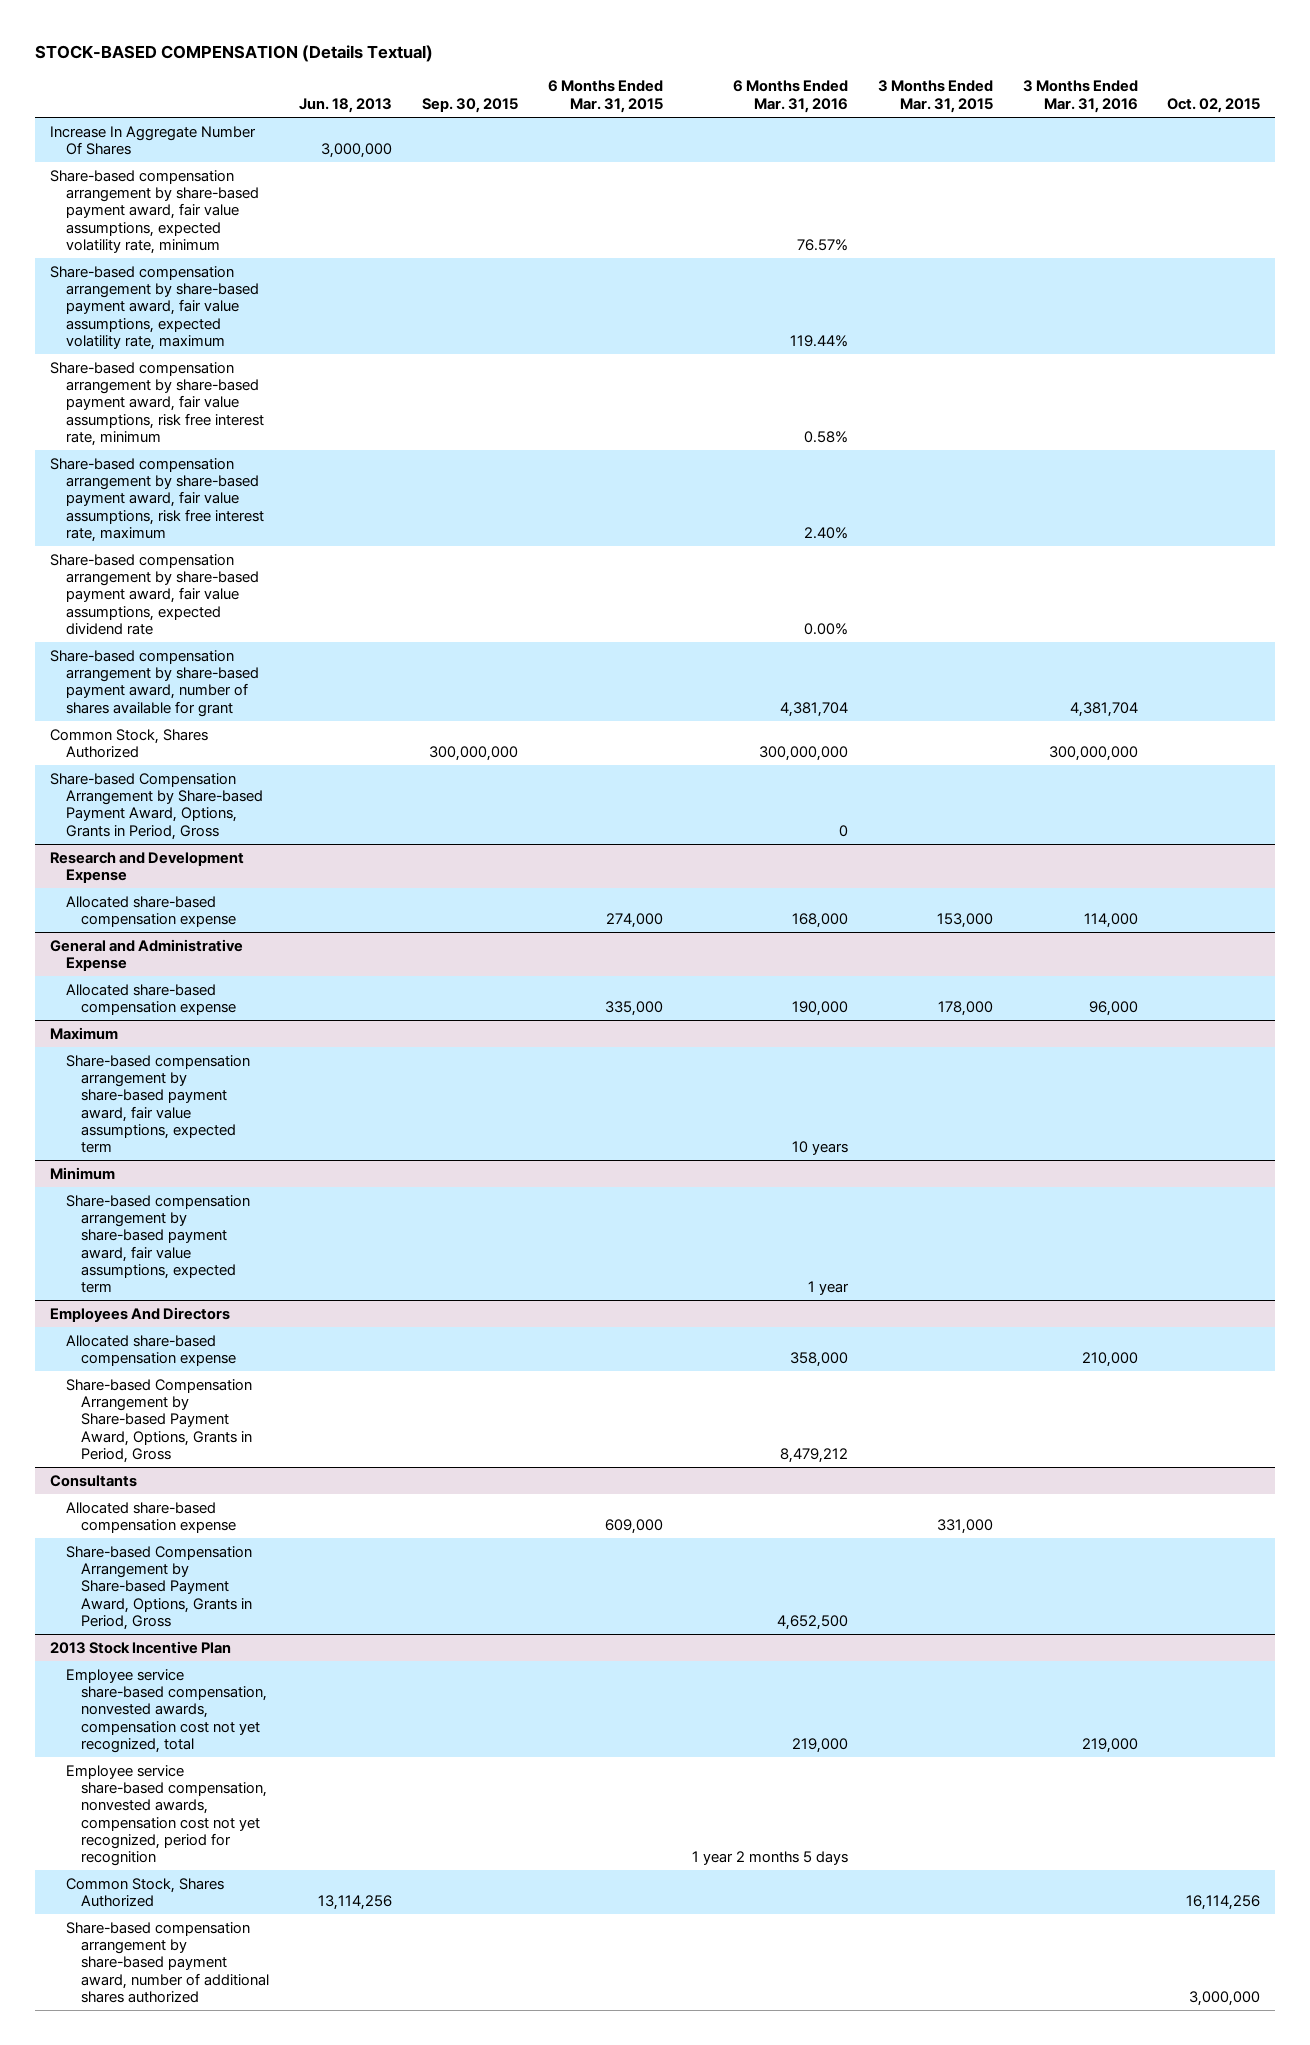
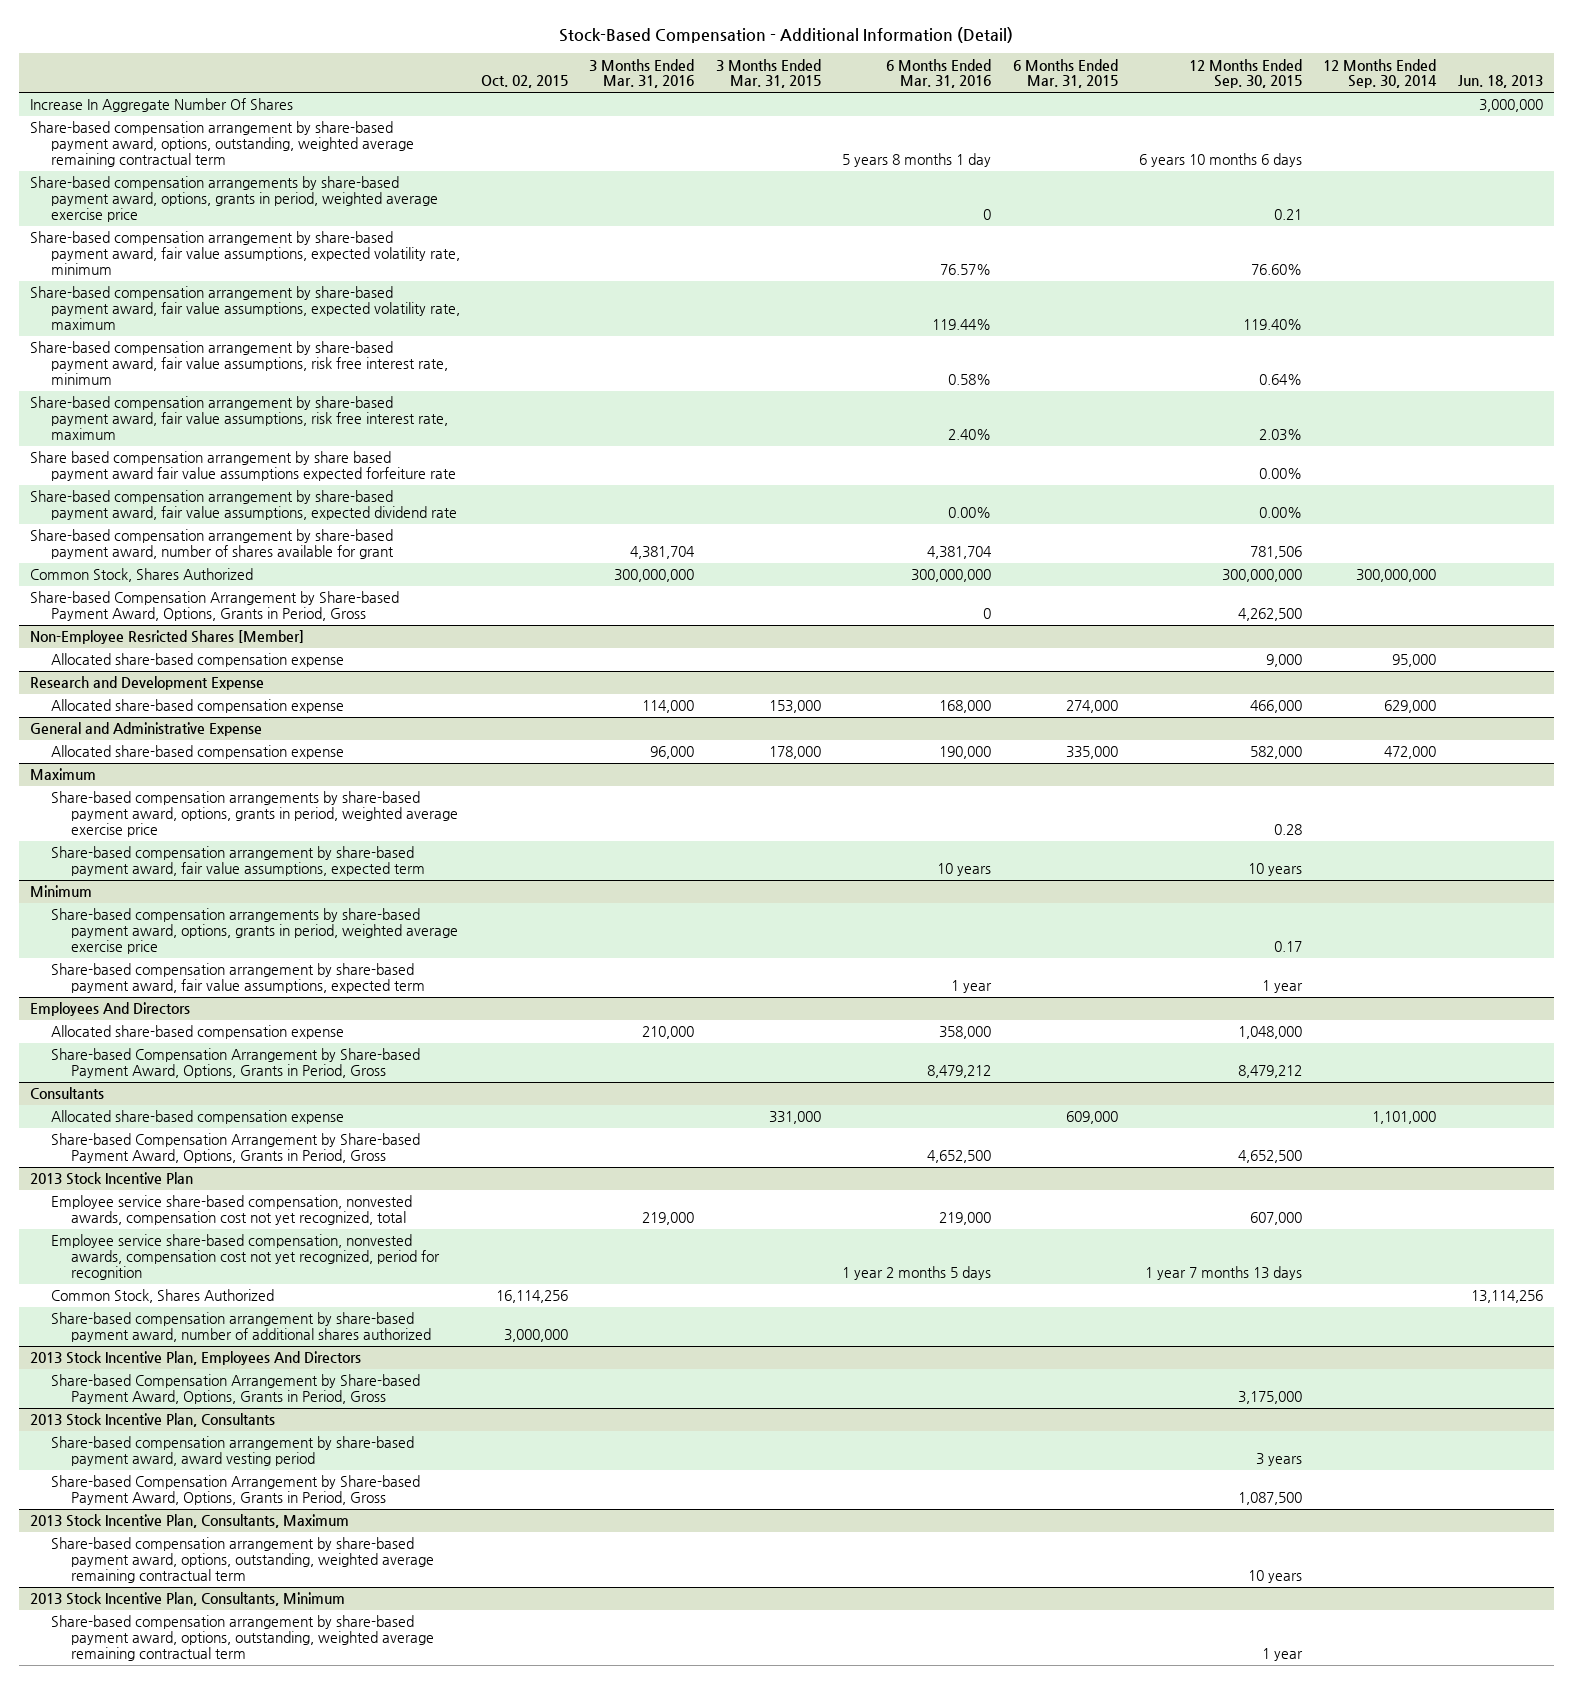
[34,44,433,62] STOCK-BASED COMPENSATION (Details Textual) -> [559,26,1014,43] Stock-Based Compensation - Additional Information (Detail)
[421,97,518,113] Sep. 30, 2015 -> none
none -> [1188,58,1302,89] 12 Months Ended Sep. 30, 2015
none -> [1323,58,1438,89] 12 Months Ended Sep. 30, 2014
none -> [29,121,414,167] Share-based compensation arrangement by share-based payment award, options, outstanding, weighted average remaining contractual term
none -> [29,176,438,222] Share-based compensation arrangements by share-based payment award, options, grants in period, weighted average exercise price
none -> [29,451,456,482] Share based compensation arrangement by share based payment award fair value assumptions expected forfeiture rate
none -> [29,630,304,645] Non-Employee Resricted Shares [Member]
none -> [50,653,344,668] Allocated share-based compensation expense
none -> [50,791,459,837] Share-based compensation arrangements by share-based payment award, options, grants in period, weighted average exercise price
none -> [50,908,459,954] Share-based compensation arrangements by share-based payment award, options, grants in period, weighted average exercise price
none -> [29,1351,361,1366] 2013 Stock Incentive Plan, Employees And Directors
none -> [50,1374,420,1405] Share-based Compensation Arrangement by Share-based Payment Award, Options, Grants in Period, Gross
none -> [29,1413,275,1428] 2013 Stock Incentive Plan, Consultants
none -> [50,1436,414,1467] Share-based compensation arrangement by share-based payment award, award vesting period
none -> [50,1475,420,1506] Share-based Compensation Arrangement by Share-based Payment Award, Options, Grants in Period, Gross
none -> [29,1514,349,1529] 2013 Stock Incentive Plan, Consultants, Maximum
none -> [50,1537,435,1583] Share-based compensation arrangement by share-based payment award, options, outstanding, weighted average remaining contractual term
none -> [29,1592,345,1607] 2013 Stock Incentive Plan, Consultants, Minimum
none -> [50,1615,435,1661] Share-based compensation arrangement by share-based payment award, options, outstanding, weighted average remaining contractual term

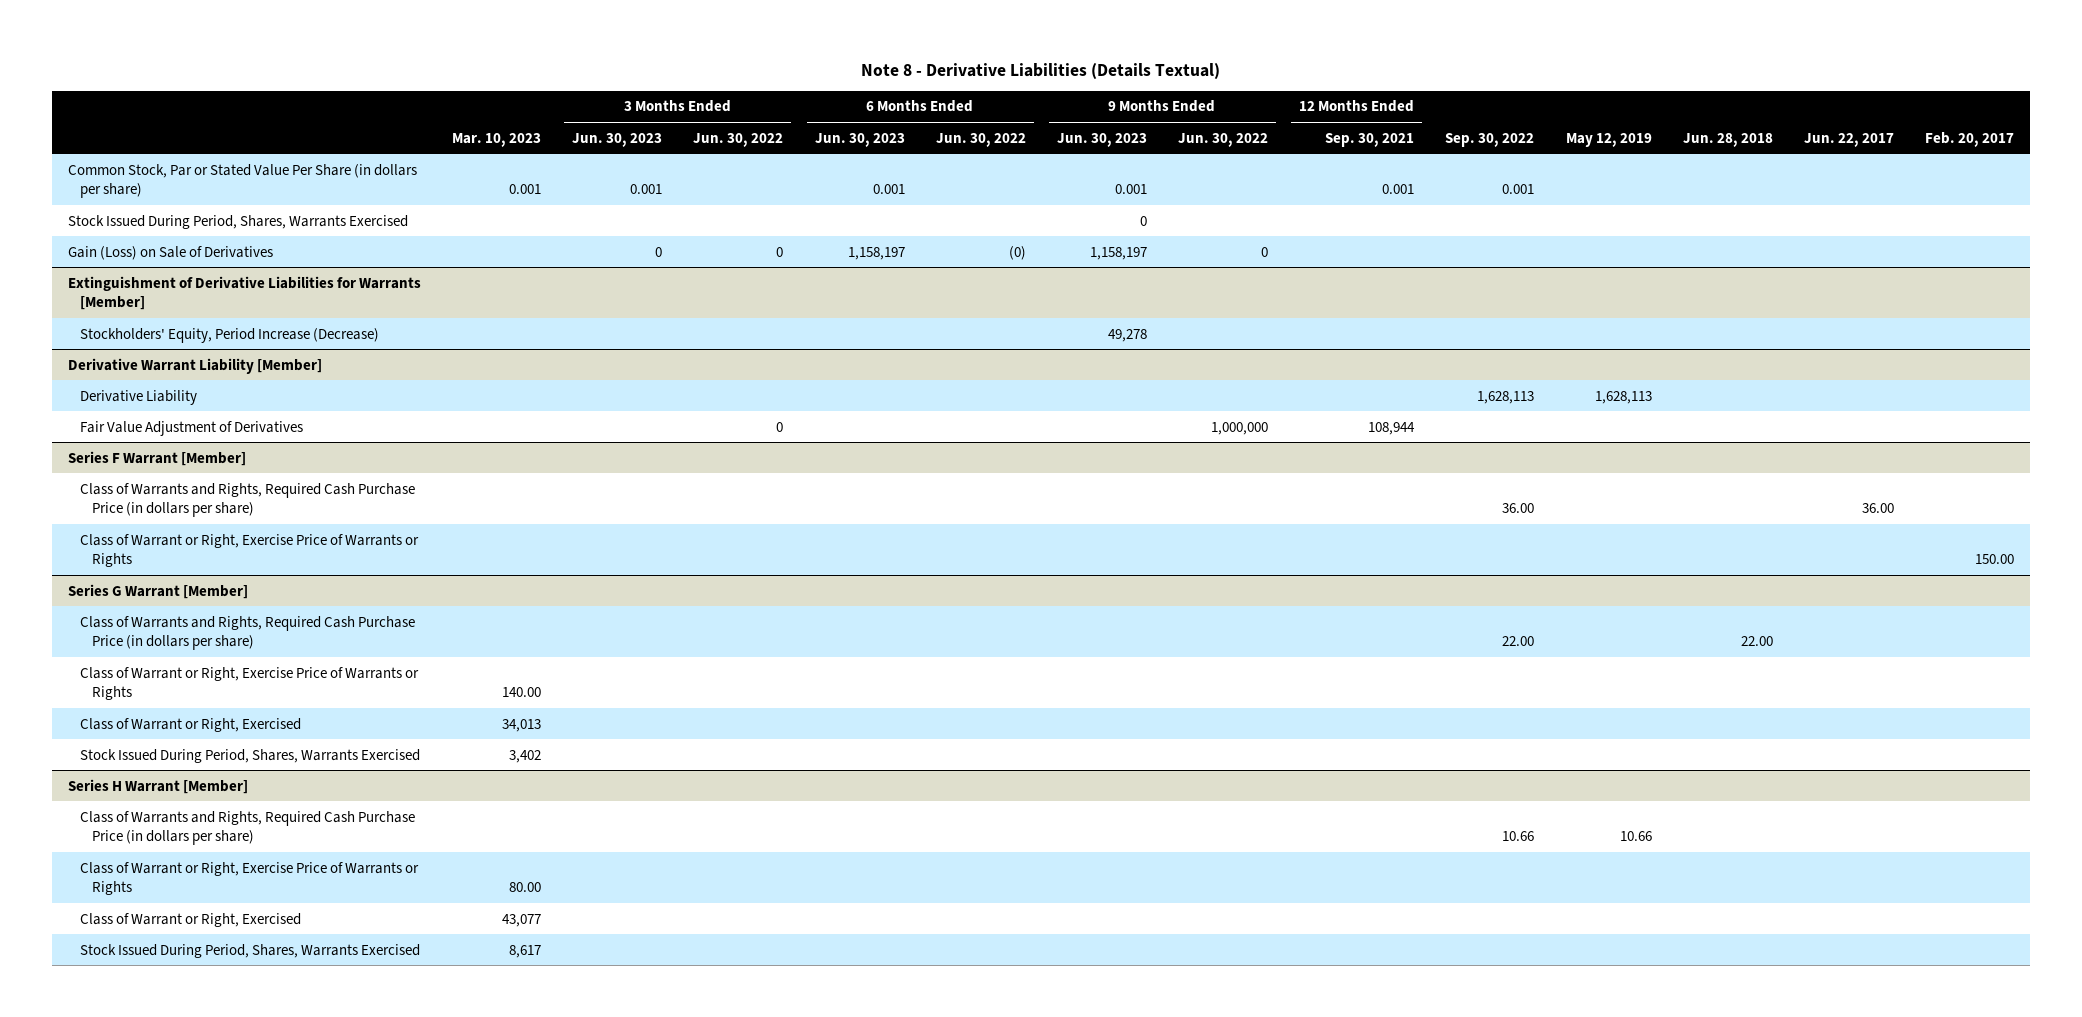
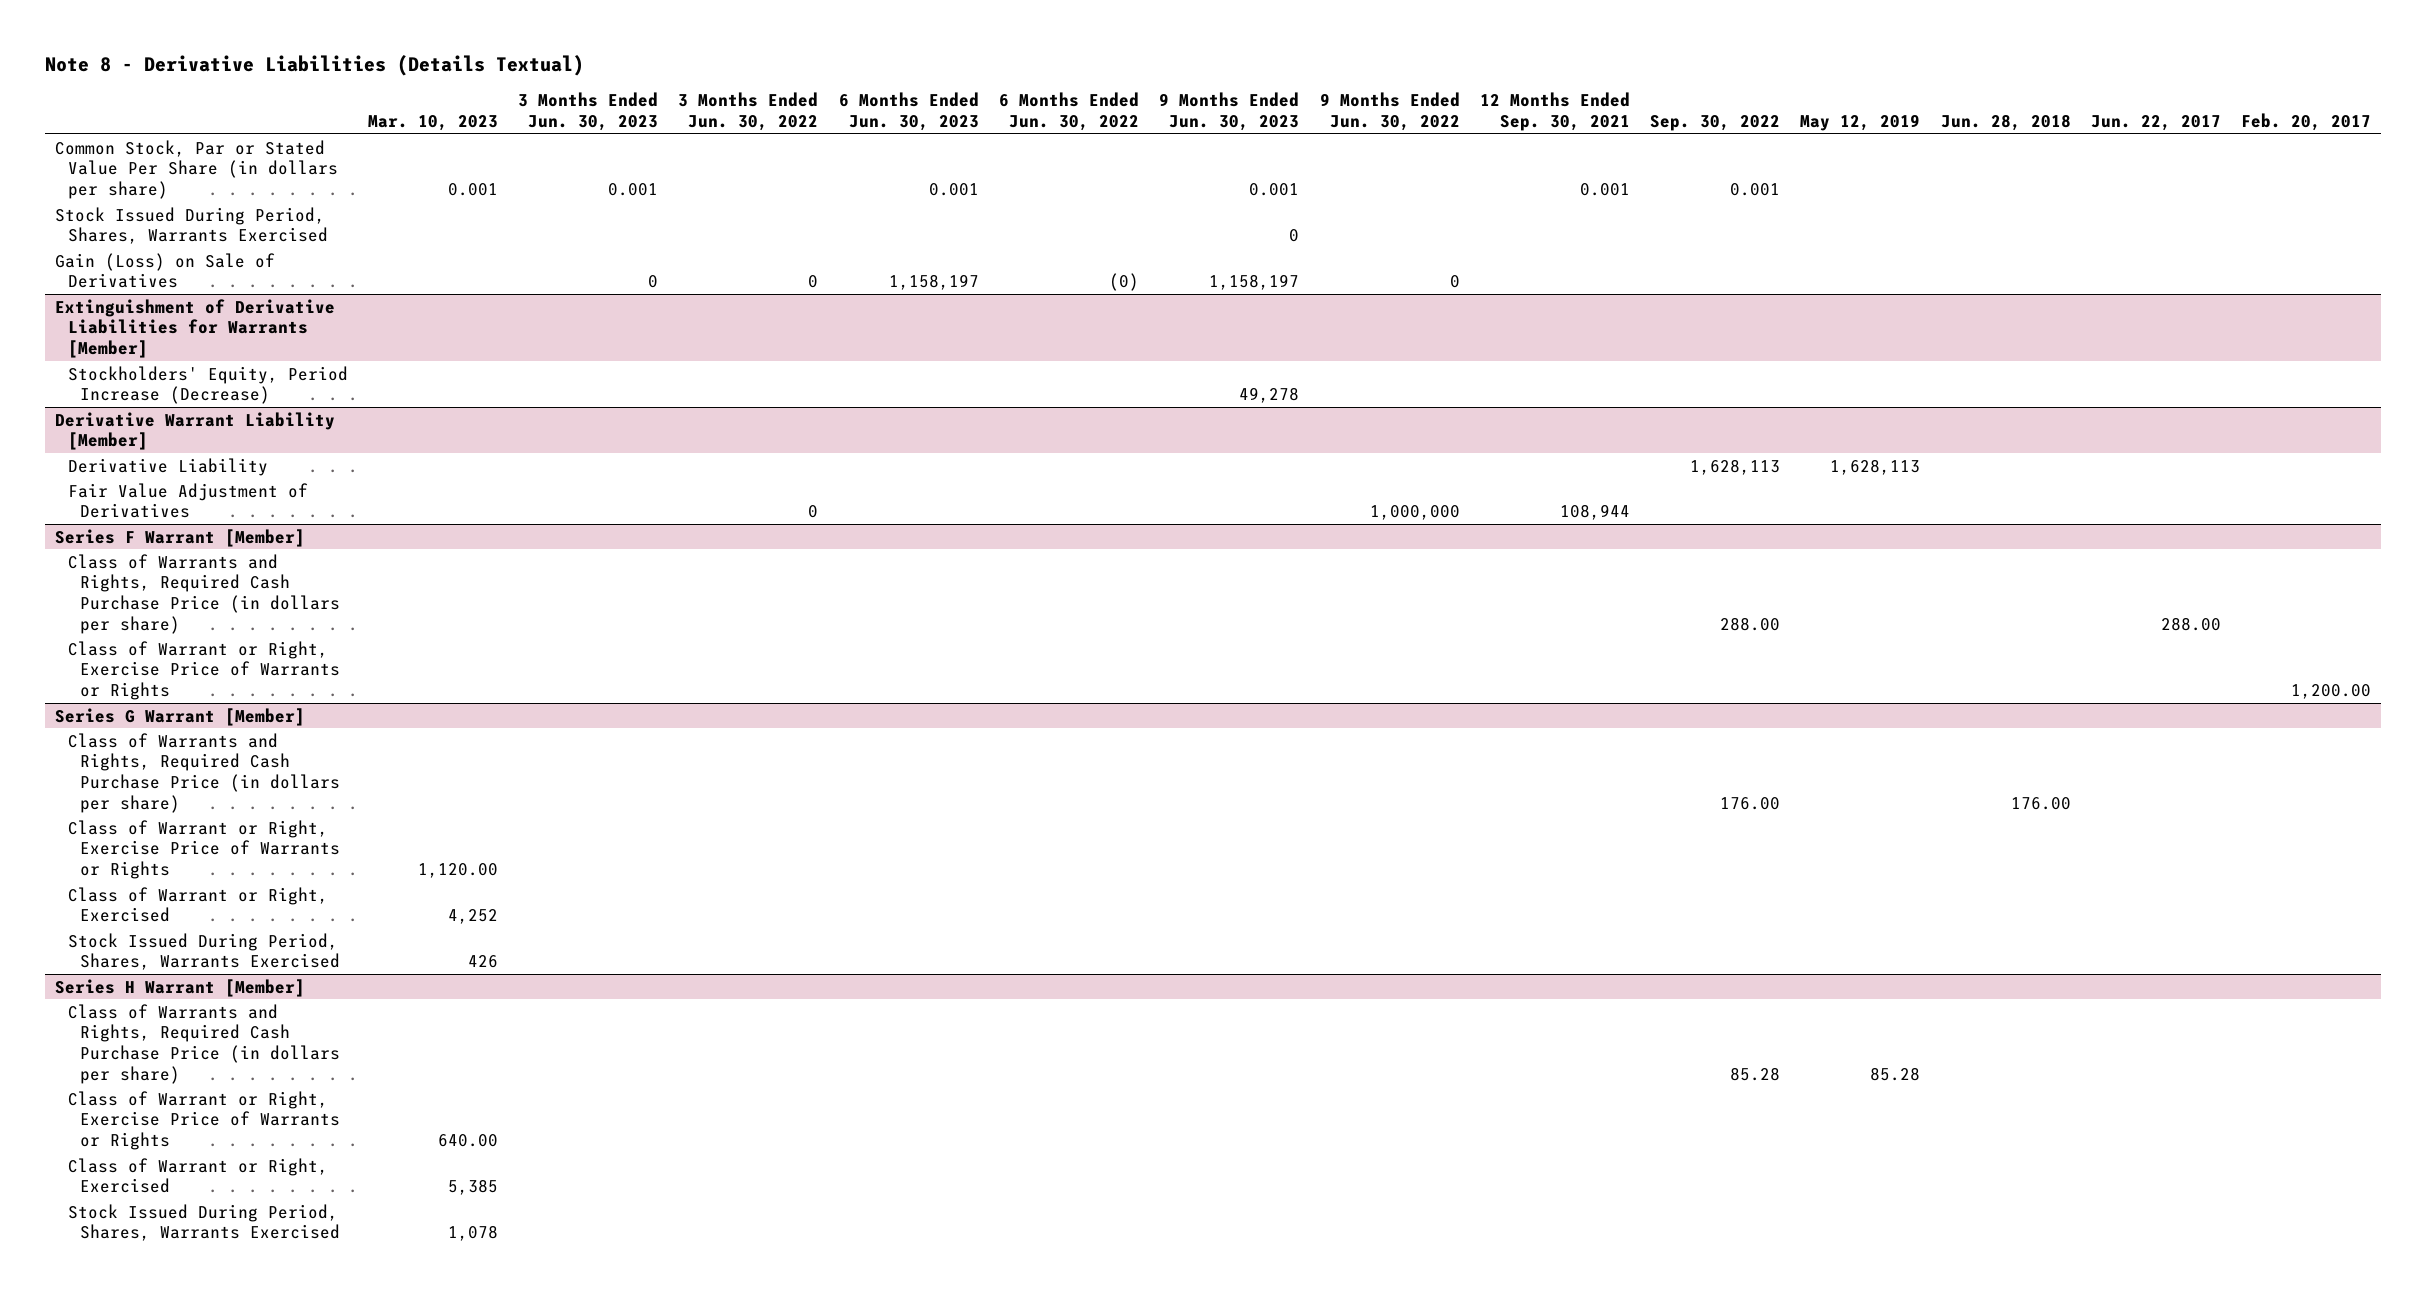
[1502,503,1535,514] 36.00 -> [1720,616,1781,631] 288.00
[1861,503,1894,514] 36.00 -> [2160,616,2221,631] 288.00
[1975,554,2015,565] 150.00 -> [2291,684,2372,700] 1,200.00
[1502,636,1535,647] 22.00 -> [1720,796,1781,810] 176.00
[1740,636,1773,647] 22.00 -> [2010,796,2071,810] 176.00
[502,687,542,698] 140.00 -> [417,863,498,879] 1,120.00
[502,718,542,732] 34,013 -> [447,909,498,925] 4,252
[509,749,542,763] 3,402 -> [467,955,498,969] 426
[1502,831,1535,842] 10.66 -> [1730,1066,1781,1081] 85.28
[1619,831,1652,842] 10.66 -> [1870,1066,1921,1081] 85.28
[509,882,542,893] 80.00 -> [437,1134,498,1148] 640.00
[502,913,542,927] 43,077 -> [447,1179,498,1196] 5,385
[509,944,542,958] 8,617 -> [447,1225,498,1242] 1,078

